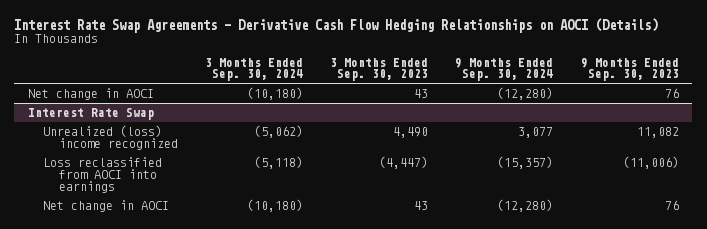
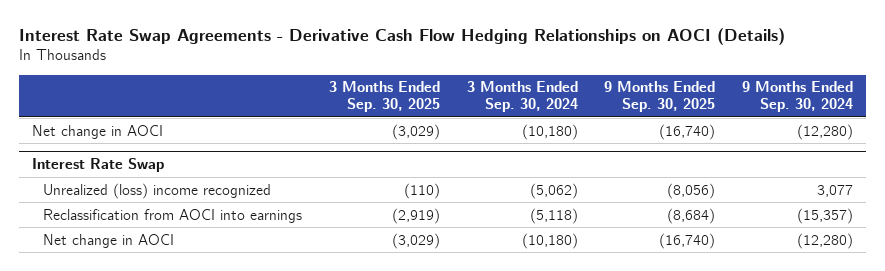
[330,57,429,82] 3 Months Ended Sep. 30, 2023 -> none
[580,57,679,82] 9 Months Ended Sep. 30, 2023 -> none
none -> [329,81,441,113] 3 Months Ended Sep. 30, 2025
none -> [604,81,716,113] 9 Months Ended Sep. 30, 2025
[43,157,163,193] Loss reclassified from AOCI into earnings -> [43,208,303,223] Reclassification from AOCI into earnings

